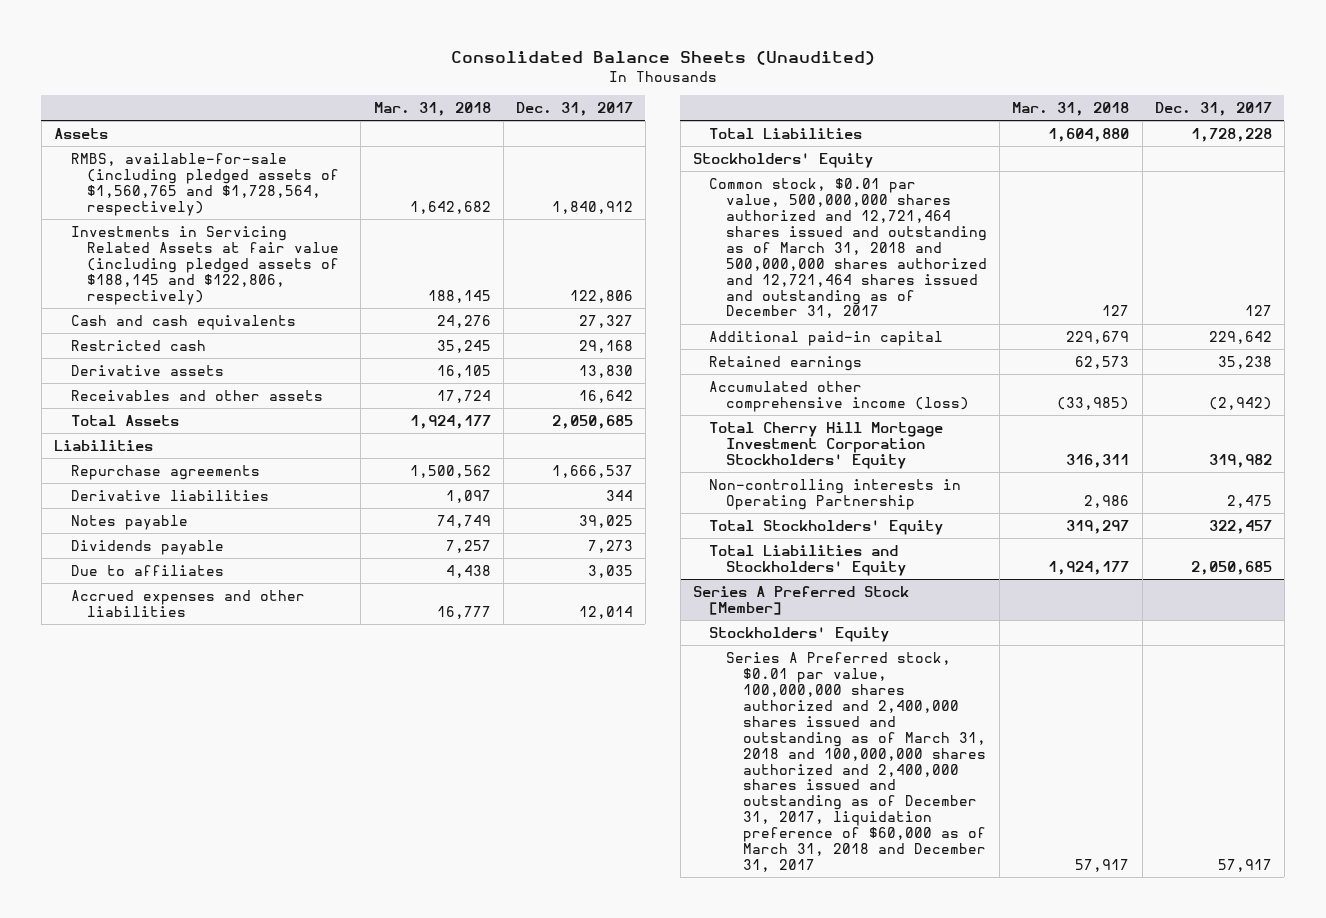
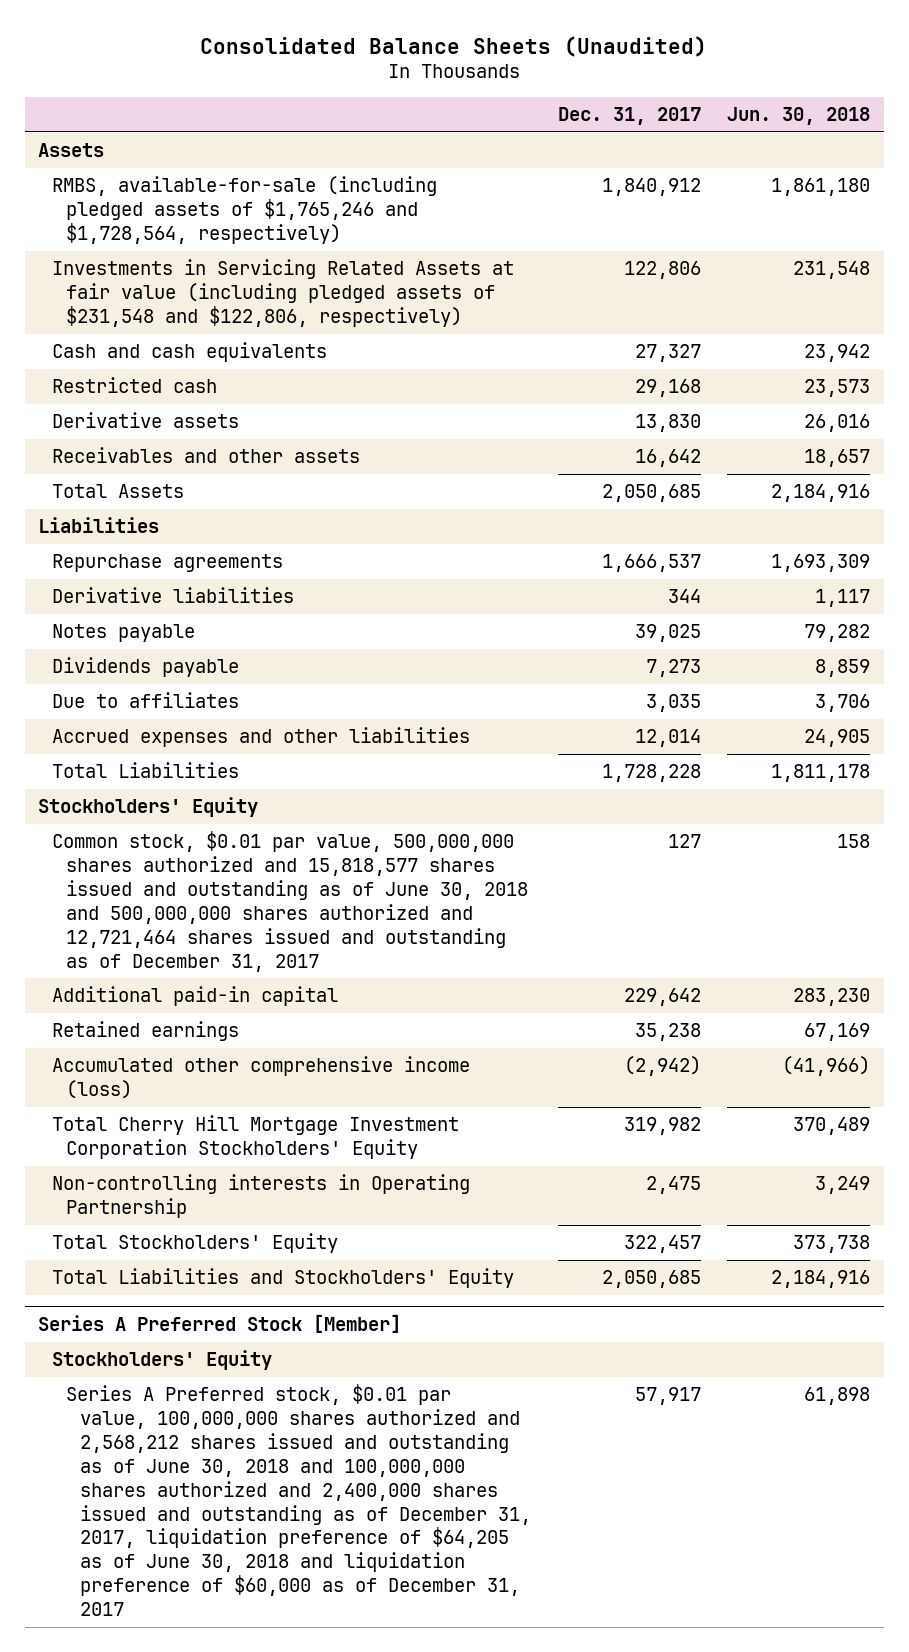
[373,101,491,116] Mar. 31, 2018 -> none
none -> [727,106,871,125] Jun. 30, 2018
[70,152,340,216] RMBS, available-for-sale (including pledged assets of $1,560,765 and $1,728,564, respectively) -> [52,176,438,244] RMBS, available-for-sale (including pledged assets of $1,765,246 and $1,728,564, respectively)
[70,225,340,305] Investments in Servicing Related Assets at fair value (including pledged assets of $188,145 and $122,806, respectively) -> [52,259,515,327] Investments in Servicing Related Assets at fair value (including pledged assets of $231,548 and $122,806, respectively)
[709,177,988,319] Common stock, $0.01 par value, 500,000,000 shares authorized and 12,721,464 shares issued and outstanding as of March 31, 2018 and 500,000,000 shares authorized and 12,721,464 shares issued and outstanding as of December 31, 2017 -> [52,831,529,972] Common stock, $0.01 par value, 500,000,000 shares authorized and 15,818,577 shares issued and outstanding as of June 30, 2018 and 500,000,000 shares authorized and 12,721,464 shares issued and outstanding as of December 31, 2017
[726,651,986,873] Series A Preferred stock, $0.01 par value, 100,000,000 shares authorized and 2,400,000 shares issued and outstanding as of March 31, 2018 and 100,000,000 shares authorized and 2,400,000 shares issued and outstanding as of December 31, 2017, liquidation preference of $60,000 as of March 31, 2018 and December 31, 2017 -> [66,1384,531,1616] Series A Preferred stock, $0.01 par value, 100,000,000 shares authorized and 2,568,212 shares issued and outstanding as of June 30, 2018 and 100,000,000 shares authorized and 2,400,000 shares issued and outstanding as of December 31, 2017, liquidation preference of $64,205 as of June 30, 2018 and liquidation preference of $60,000 as of December 31, 2017

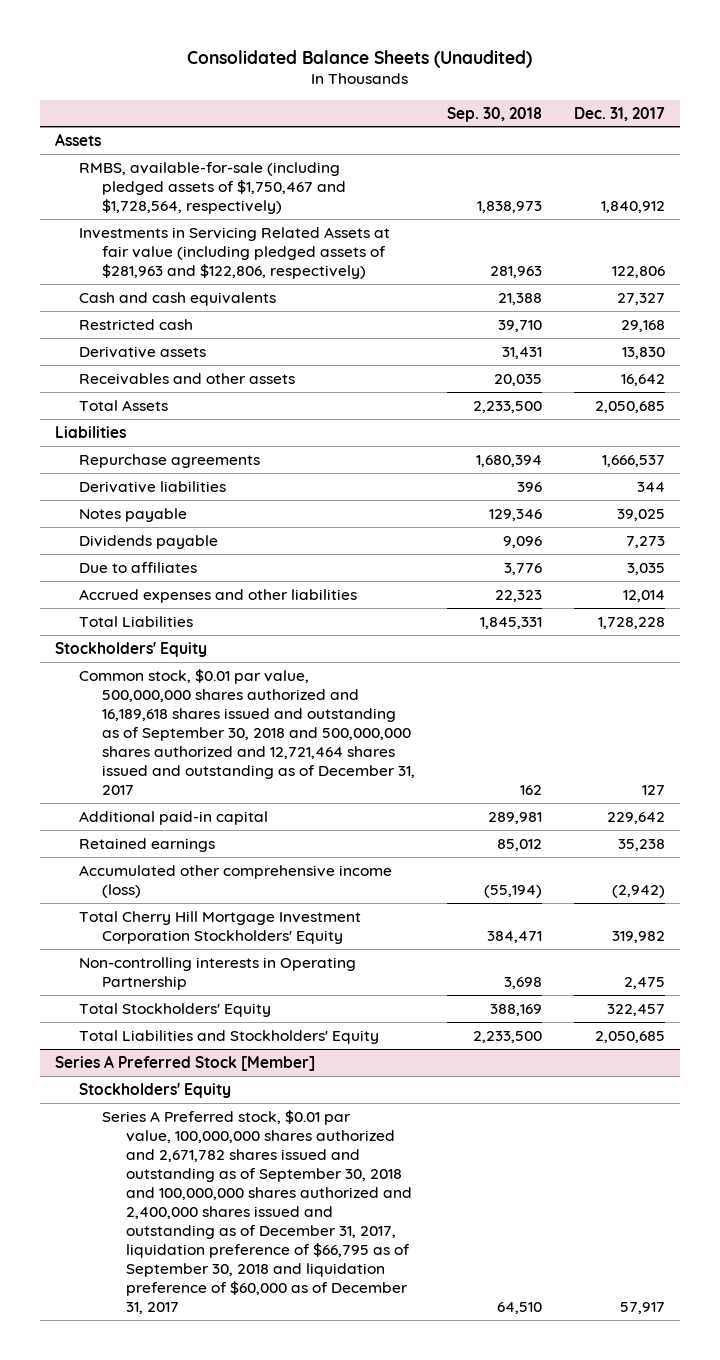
[727,106,871,125] Jun. 30, 2018 -> none
none -> [446,106,542,122] Sep. 30, 2018
[52,176,438,244] RMBS, available-for-sale (including pledged assets of $1,765,246 and $1,728,564, respectively) -> [78,161,347,214] RMBS, available-for-sale (including pledged assets of $1,750,467 and $1,728,564, respectively)
[52,259,515,327] Investments in Servicing Related Assets at fair value (including pledged assets of $231,548 and $122,806, respectively) -> [78,226,390,279] Investments in Servicing Related Assets at fair value (including pledged assets of $281,963 and $122,806, respectively)
[52,831,529,972] Common stock, $0.01 par value, 500,000,000 shares authorized and 15,818,577 shares issued and outstanding as of June 30, 2018 and 500,000,000 shares authorized and 12,721,464 shares issued and outstanding as of December 31, 2017 -> [78,668,416,796] Common stock, $0.01 par value, 500,000,000 shares authorized and 16,189,618 shares issued and outstanding as of September 30, 2018 and 500,000,000 shares authorized and 12,721,464 shares issued and outstanding as of December 31, 2017
[66,1384,531,1616] Series A Preferred stock, $0.01 par value, 100,000,000 shares authorized and 2,568,212 shares issued and outstanding as of June 30, 2018 and 100,000,000 shares authorized and 2,400,000 shares issued and outstanding as of December 31, 2017, liquidation preference of $64,205 as of June 30, 2018 and liquidation preference of $60,000 as of December 31, 2017 -> [102,1109,412,1315] Series A Preferred stock, $0.01 par value, 100,000,000 shares authorized and 2,671,782 shares issued and outstanding as of September 30, 2018 and 100,000,000 shares authorized and 2,400,000 shares issued and outstanding as of December 31, 2017, liquidation preference of $66,795 as of September 30, 2018 and liquidation preference of $60,000 as of December 31, 2017

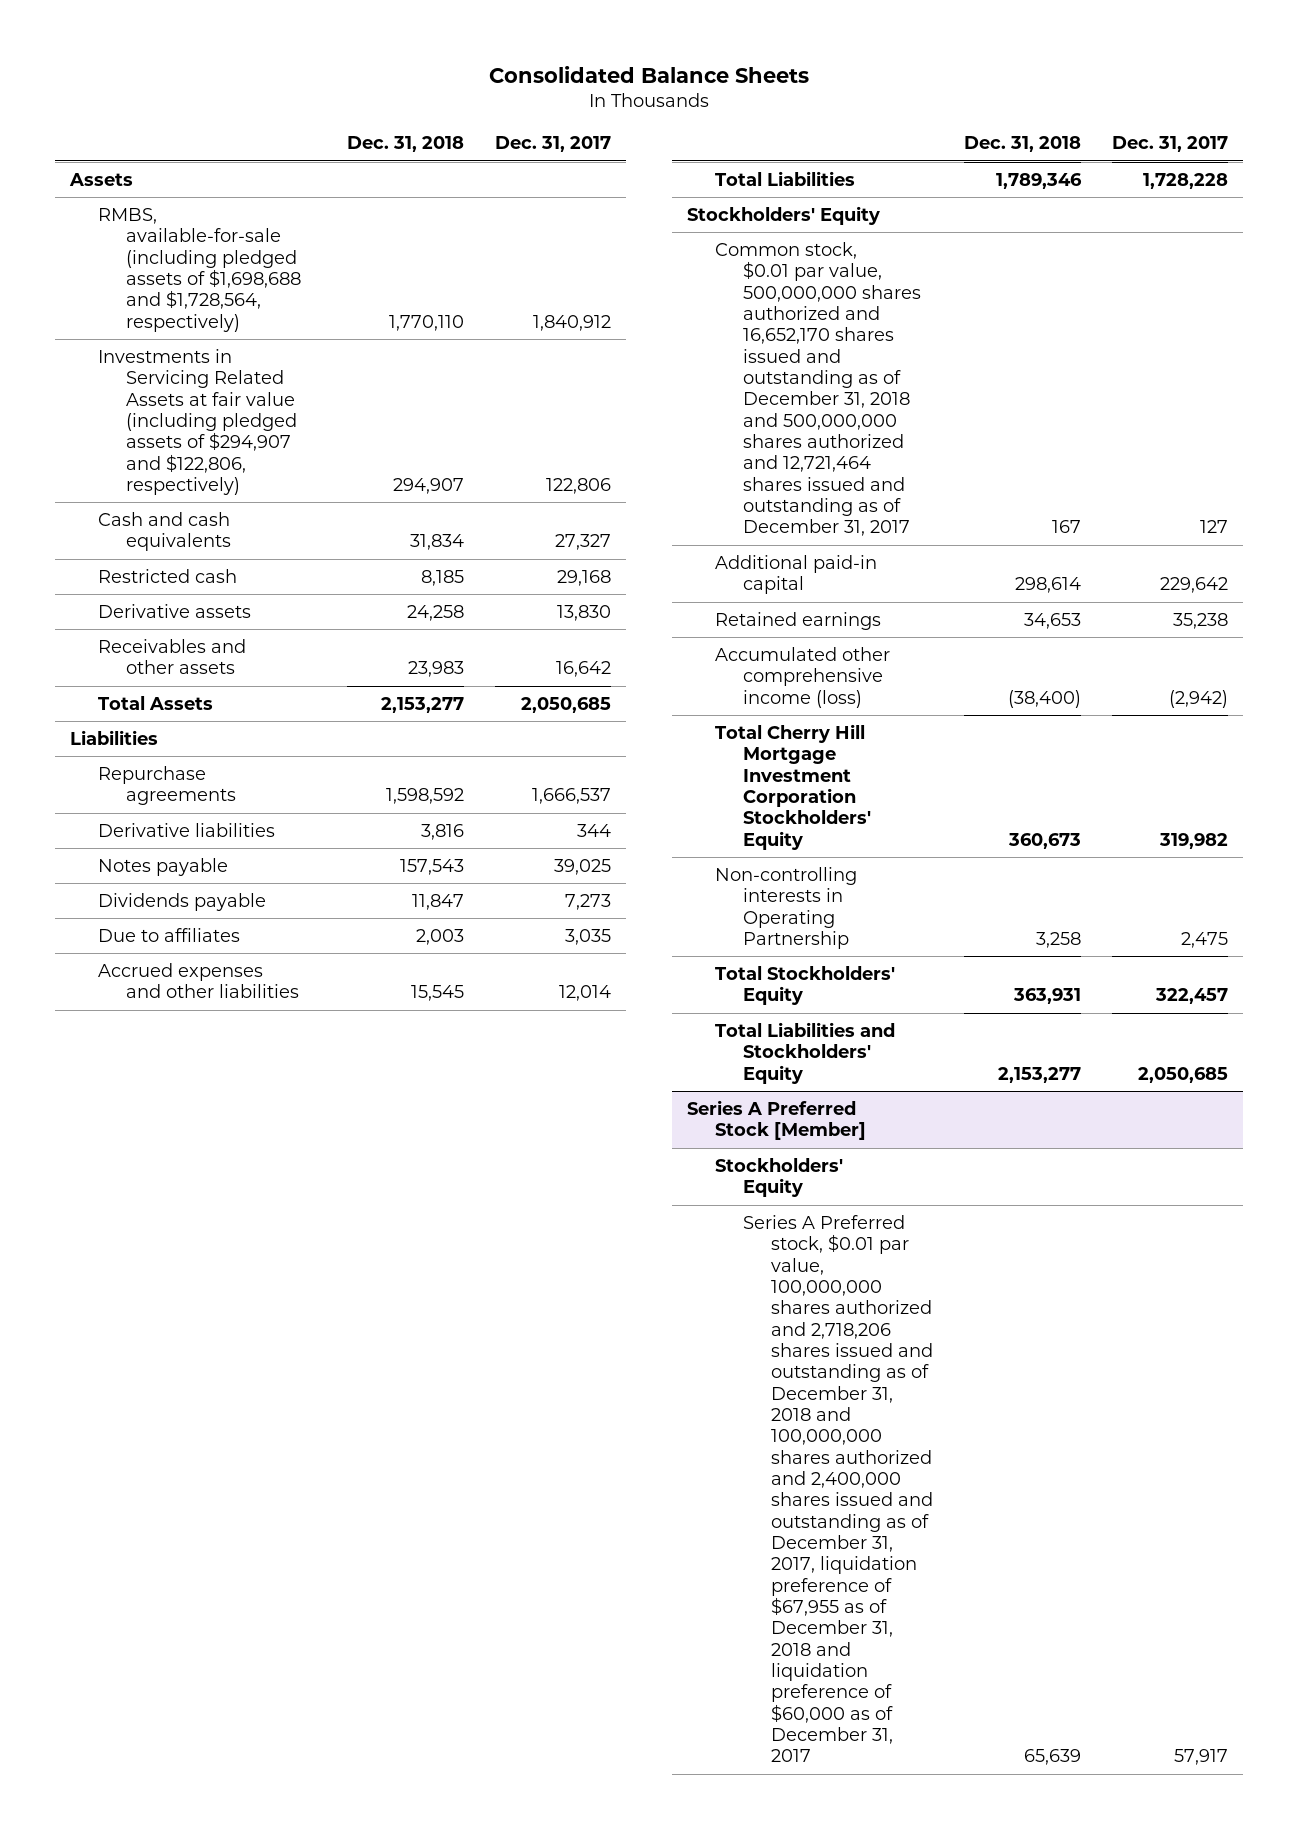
[187,49,533,68] Consolidated Balance Sheets (Unaudited) -> [488,65,809,83] Consolidated Balance Sheets
[446,106,542,122] Sep. 30, 2018 -> none
none -> [346,136,464,153] Dec. 31, 2018
[78,161,347,214] RMBS, available-for-sale (including pledged assets of $1,750,467 and $1,728,564, respectively) -> [97,207,301,332] RMBS, available-for-sale (including pledged assets of $1,698,688 and $1,728,564, respectively)
[78,226,390,279] Investments in Servicing Related Assets at fair value (including pledged assets of $281,963 and $122,806, respectively) -> [97,348,297,495] Investments in Servicing Related Assets at fair value (including pledged assets of $294,907 and $122,806, respectively)
[78,668,416,796] Common stock, $0.01 par value, 500,000,000 shares authorized and 16,189,618 shares issued and outstanding as of September 30, 2018 and 500,000,000 shares authorized and 12,721,464 shares issued and outstanding as of December 31, 2017 -> [715,241,921,537] Common stock, $0.01 par value, 500,000,000 shares authorized and 16,652,170 shares issued and outstanding as of December 31, 2018 and 500,000,000 shares authorized and 12,721,464 shares issued and outstanding as of December 31, 2017
[102,1109,412,1315] Series A Preferred stock, $0.01 par value, 100,000,000 shares authorized and 2,671,782 shares issued and outstanding as of September 30, 2018 and 100,000,000 shares authorized and 2,400,000 shares issued and outstanding as of December 31, 2017, liquidation preference of $66,795 as of September 30, 2018 and liquidation preference of $60,000 as of December 31, 2017 -> [742,1214,933,1763] Series A Preferred stock, $0.01 par value, 100,000,000 shares authorized and 2,718,206 shares issued and outstanding as of December 31, 2018 and 100,000,000 shares authorized and 2,400,000 shares issued and outstanding as of December 31, 2017, liquidation preference of $67,955 as of December 31, 2018 and liquidation preference of $60,000 as of December 31, 2017

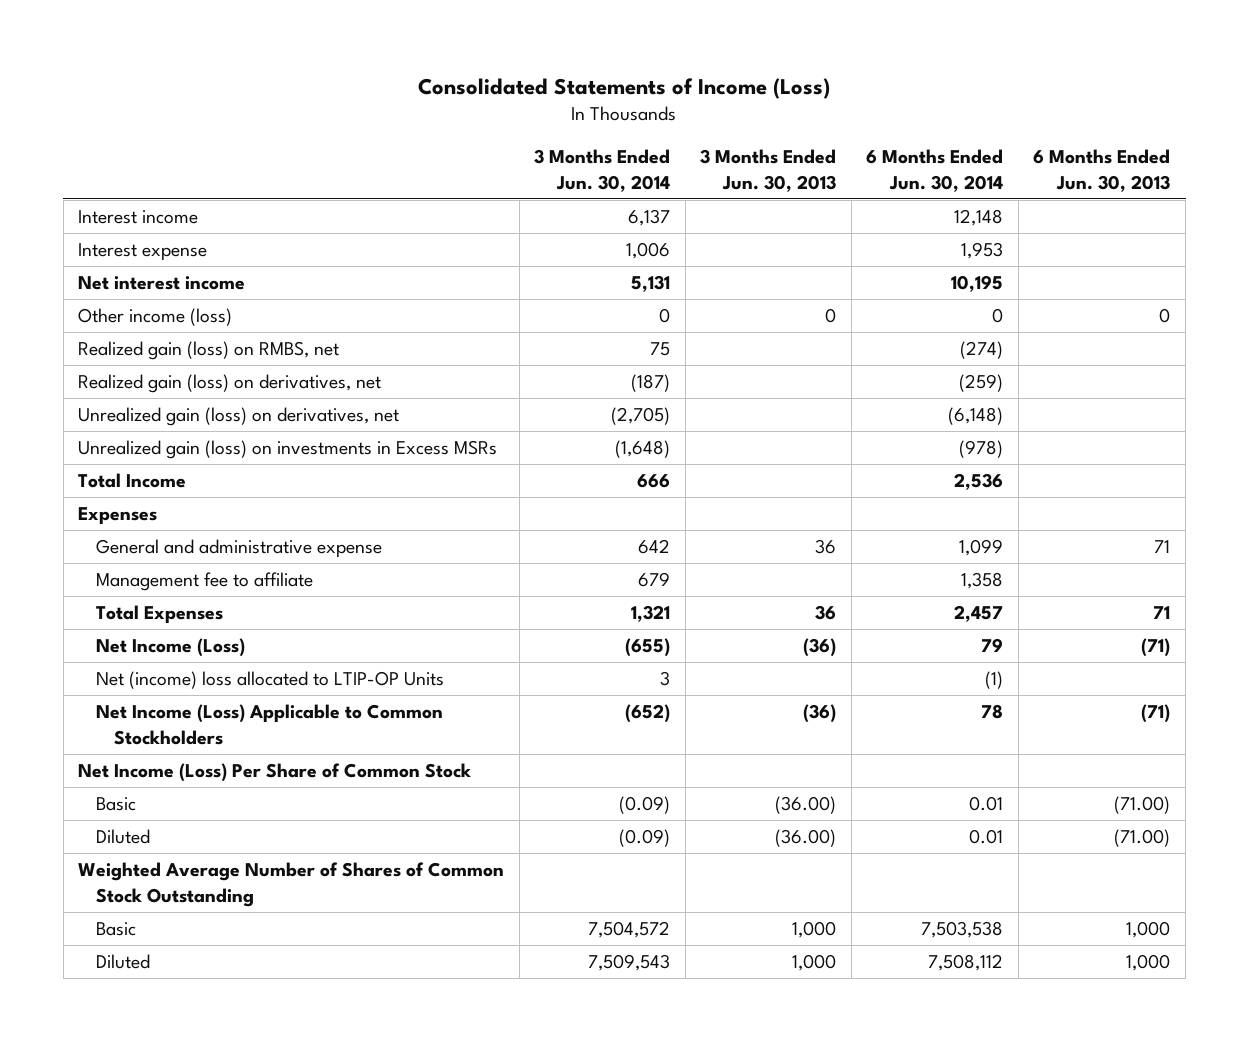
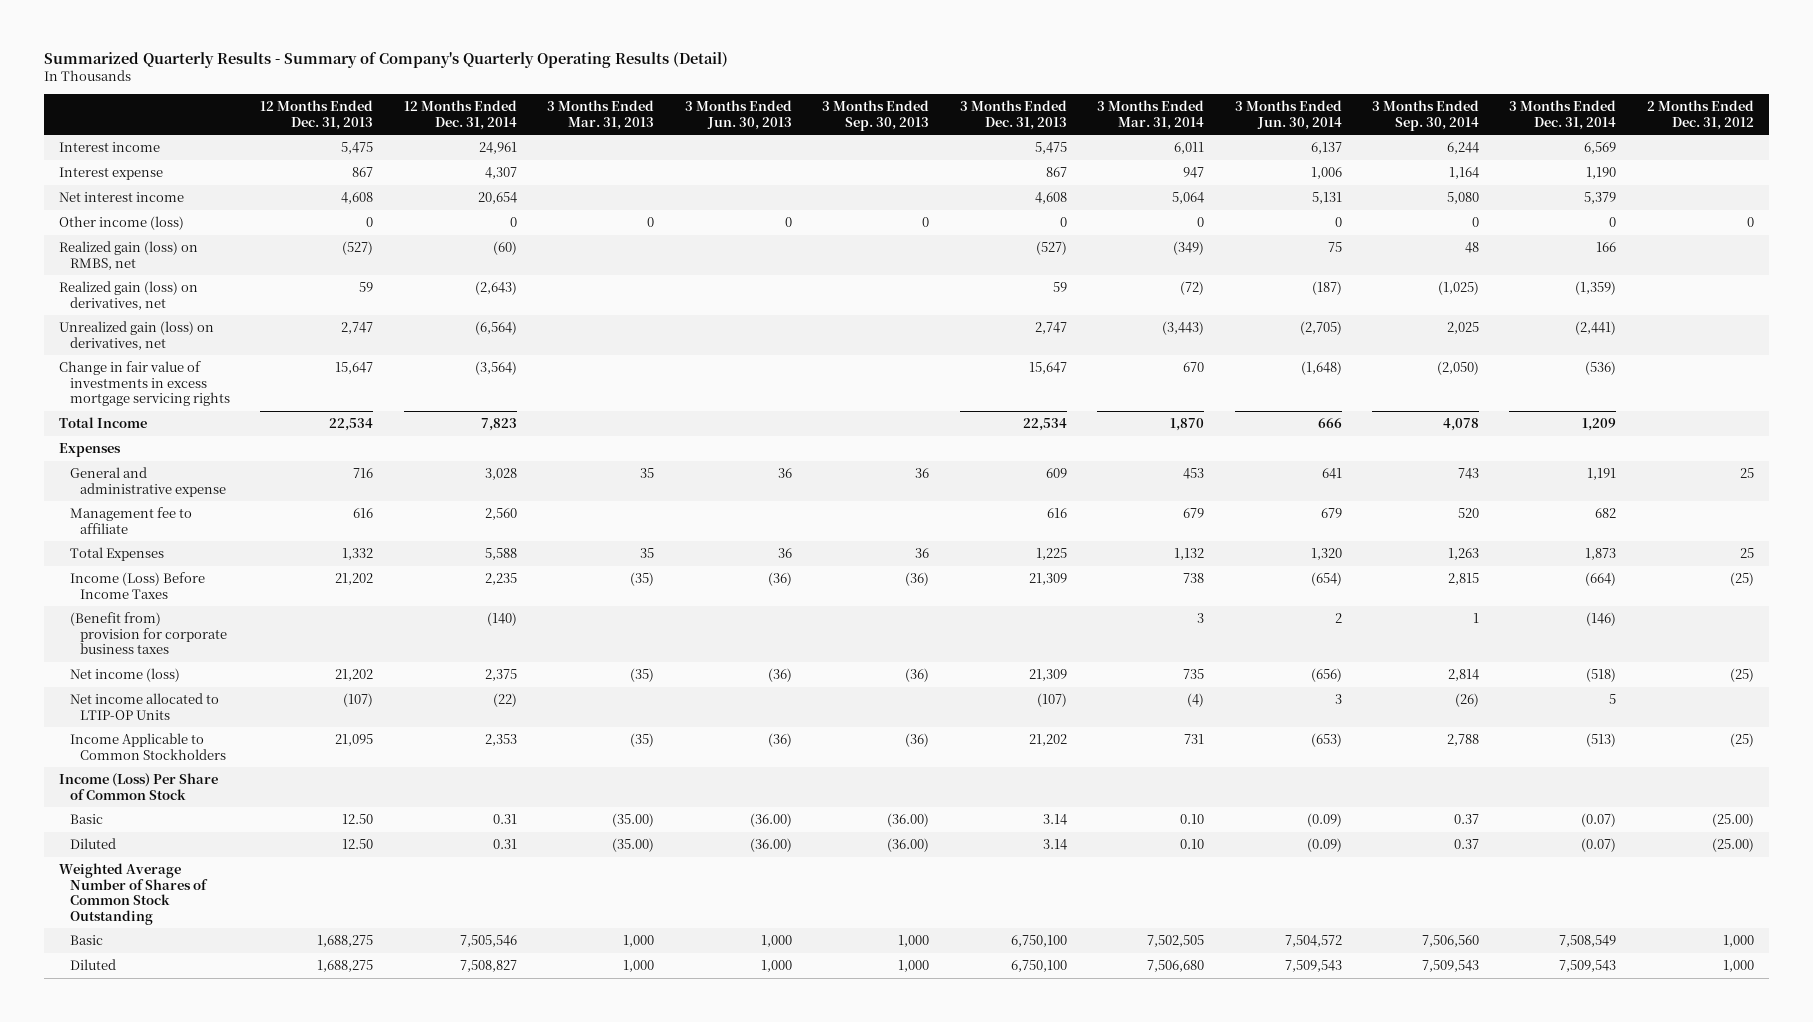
[418,77,831,99] Consolidated Statements of Income (Loss) -> [44,51,729,68] Summarized Quarterly Results - Summary of Company's Quarterly Operating Results (Detail)
[866,148,1004,192] 6 Months Ended Jun. 30, 2014 -> none
[1033,148,1171,192] 6 Months Ended Jun. 30, 2013 -> none
none -> [260,99,374,130] 12 Months Ended Dec. 31, 2013
none -> [403,99,517,130] 12 Months Ended Dec. 31, 2014
none -> [547,99,655,130] 3 Months Ended Mar. 31, 2013
none -> [822,99,930,131] 3 Months Ended Sep. 30, 2013
none -> [959,99,1067,130] 3 Months Ended Dec. 31, 2013
none -> [1097,99,1205,130] 3 Months Ended Mar. 31, 2014
none -> [1371,99,1479,131] 3 Months Ended Sep. 30, 2014
none -> [1509,99,1617,130] 3 Months Ended Dec. 31, 2014
none -> [1646,99,1754,130] 2 Months Ended Dec. 31, 2012
[78,440,498,460] Unrealized gain (loss) on investments in Excess MSRs -> [59,361,230,407] Change in fair value of investments in excess mortgage servicing rights
[638,539,671,555] 642 -> [1321,468,1342,480] 641
[631,605,671,623] 1,321 -> [1310,548,1342,561] 1,320
none -> [69,572,205,599] Income (Loss) Before Income Taxes
none -> [69,612,228,655] (Benefit from) provision for corporate business taxes
[96,638,246,658] Net Income (Loss) -> [69,668,180,683] Net income (loss)
[625,638,671,658] (655) -> [1310,668,1342,683] (656)
[96,671,445,690] Net (income) loss allocated to LTIP-OP Units -> [69,693,219,720] Net income allocated to LTIP-OP Units
[96,704,444,745] Net Income (Loss) Applicable to Common Stockholders -> [69,733,227,760] Income Applicable to Common Stockholders
[625,704,671,724] (652) -> [1310,733,1342,748] (653)
[78,763,472,783] Net Income (Loss) Per Share of Common Stock -> [59,773,219,800] Income (Loss) Per Share of Common Stock

